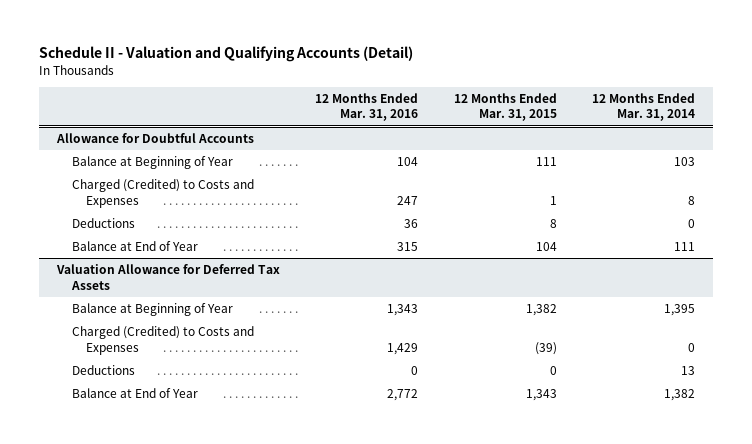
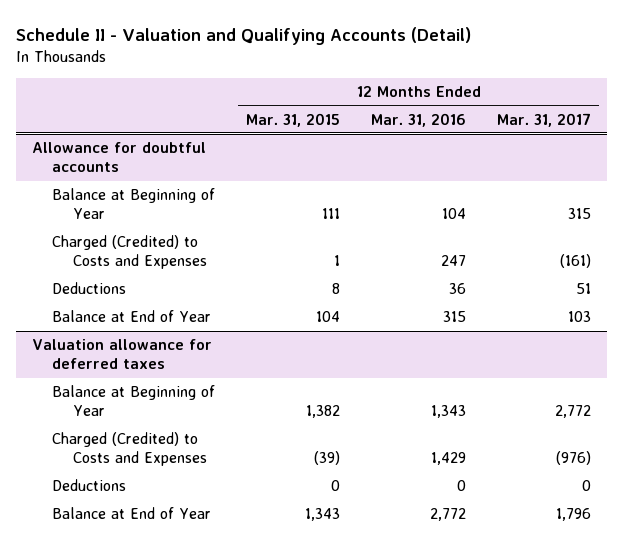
[591,92,695,122] 12 Months Ended Mar. 31, 2014 -> none
none -> [497,112,592,127] Mar. 31, 2017
[55,133,254,144] Allowance for Doubtful Accounts -> [31,142,206,173] Allowance for doubtful accounts
[55,264,280,290] Valuation Allowance for Deferred Tax Assets -> [31,339,212,370] Valuation allowance for deferred taxes

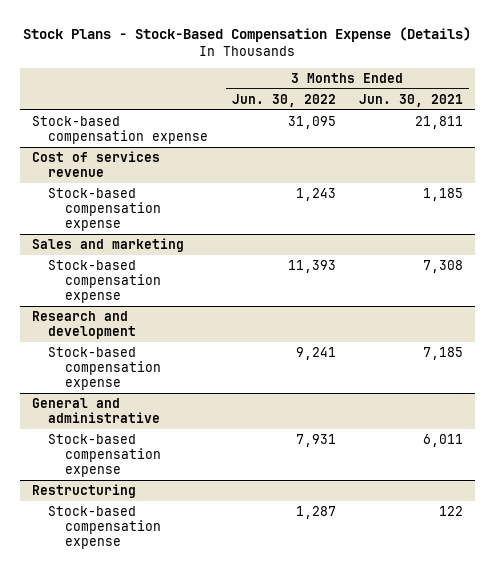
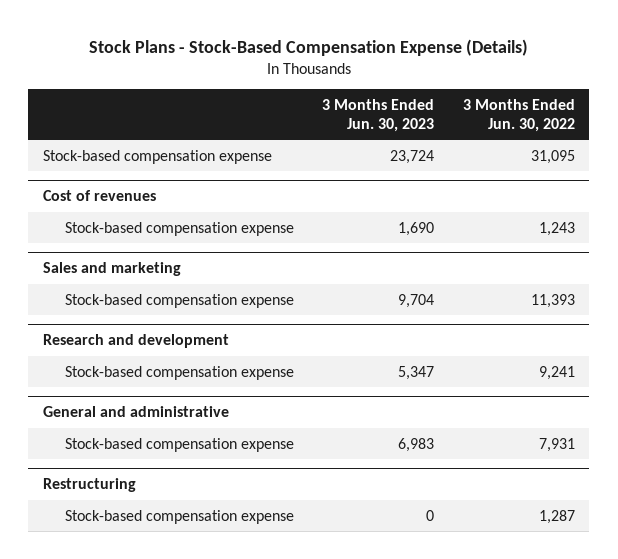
[359,93,464,107] Jun. 30, 2021 -> none
none -> [322,98,435,132] 3 Months Ended Jun. 30, 2023
[31,150,160,178] Cost of services revenue -> [42,190,156,202] Cost of revenues

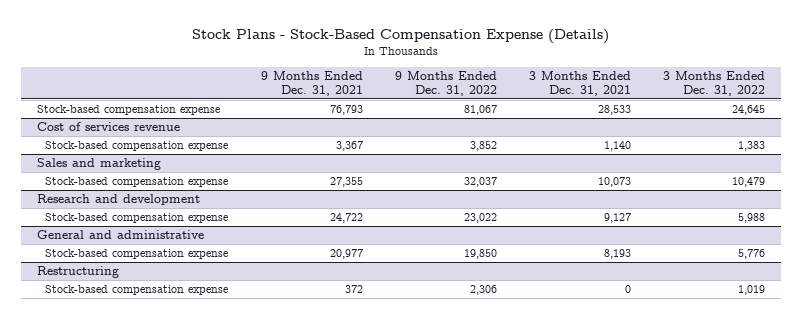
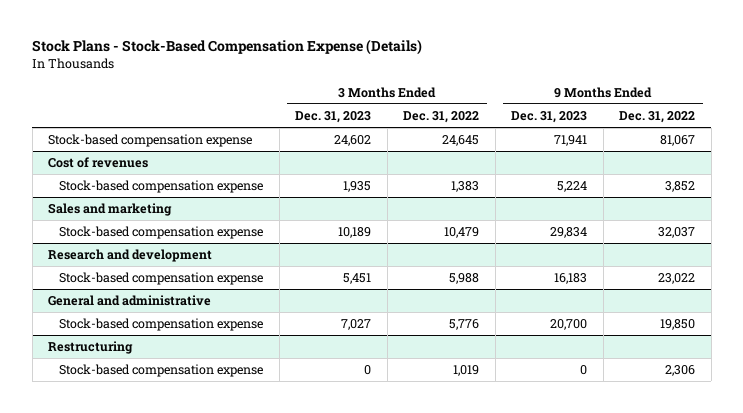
[260,70,363,96] 9 Months Ended Dec. 31, 2021 -> none
[529,70,632,96] 3 Months Ended Dec. 31, 2021 -> none
none -> [295,111,372,124] Dec. 31, 2023
none -> [511,111,588,124] Dec. 31, 2023
[36,122,180,132] Cost of services revenue -> [48,157,149,169] Cost of revenues

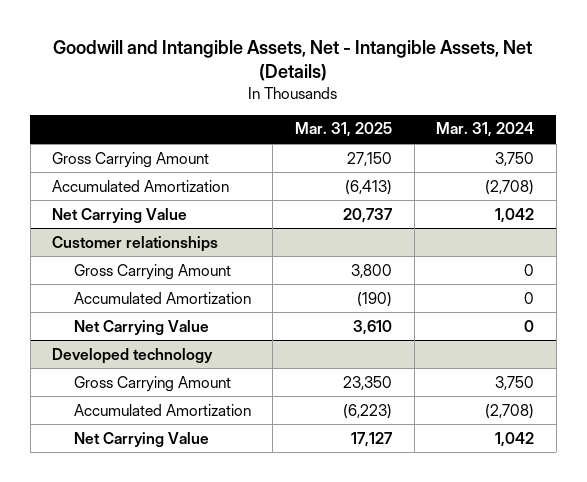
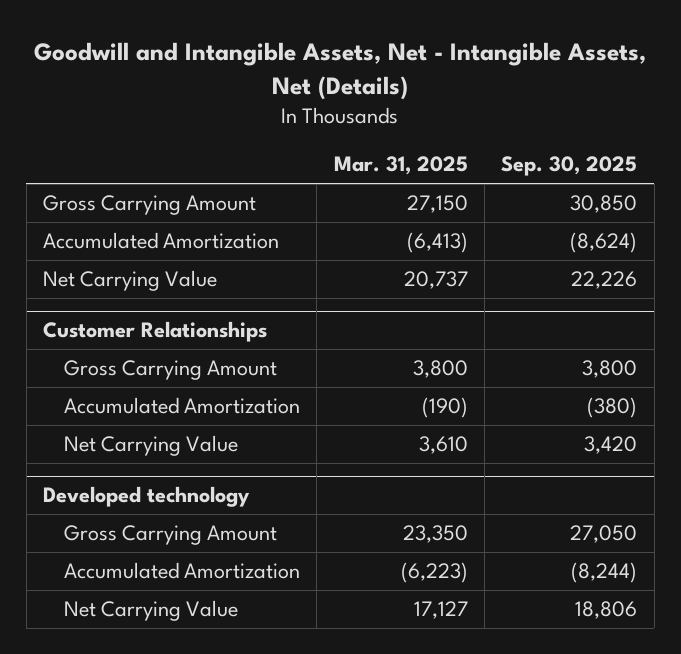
[436,122,535,138] Mar. 31, 2024 -> none
none -> [501,156,638,177] Sep. 30, 2025
[52,235,219,252] Customer relationships -> [43,321,268,343] Customer Relationships

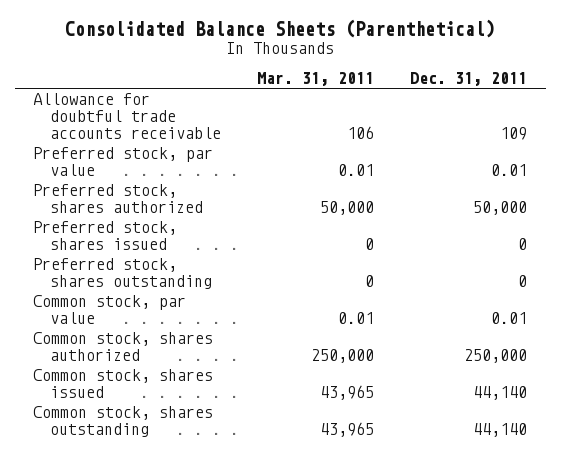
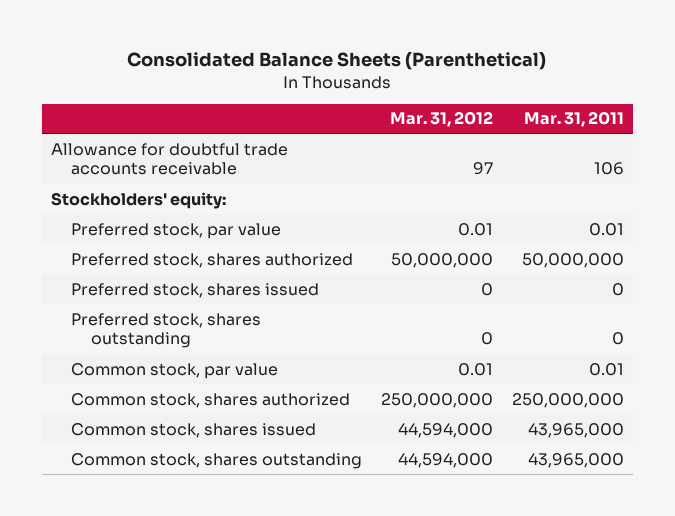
[410,72,528,87] Dec. 31, 2011 -> none
none -> [389,111,493,128] Mar. 31, 2012
none -> [51,191,227,209] Stockholders' equity:
[320,201,375,216] 50,000 -> [521,252,624,268] 50,000,000
[311,349,375,364] 250,000 -> [511,392,624,408] 250,000,000
[320,385,375,401] 43,965 -> [527,422,624,438] 43,965,000
[320,422,375,438] 43,965 -> [527,452,624,468] 43,965,000

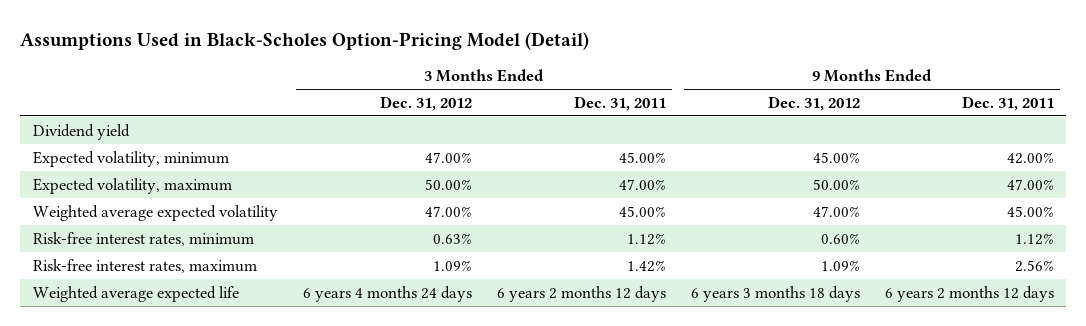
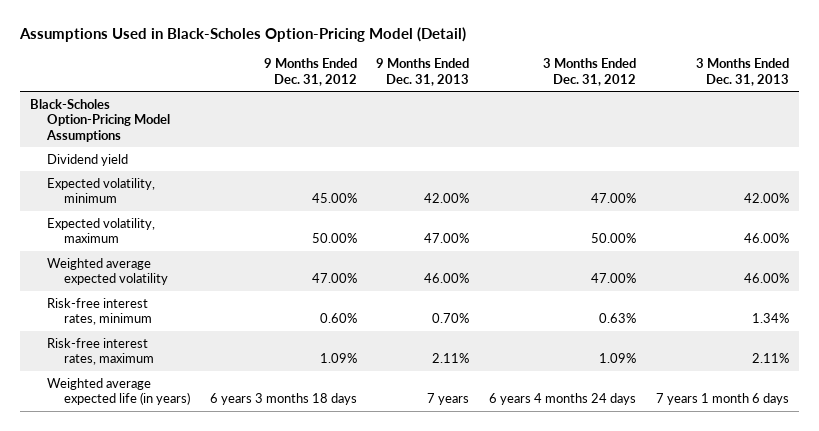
[573,95,666,111] Dec. 31, 2011 -> none
[961,95,1054,111] Dec. 31, 2011 -> none
none -> [376,58,470,86] 9 Months Ended Dec. 31, 2013
none -> [696,58,790,86] 3 Months Ended Dec. 31, 2013
none -> [29,98,170,142] Black-Scholes Option-Pricing Model Assumptions
[32,285,239,302] Weighted average expected life -> [46,377,190,406] Weighted average expected life (in years)

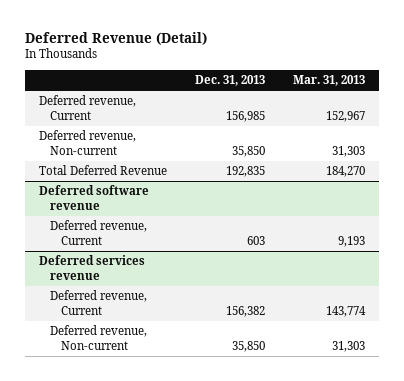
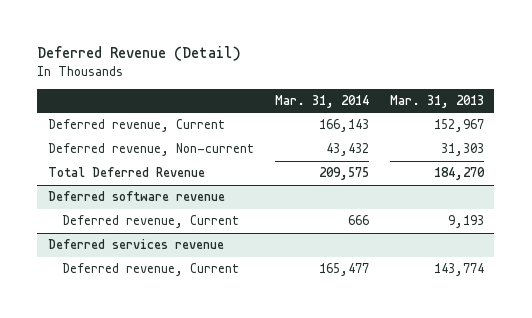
[195,75,266,87] Dec. 31, 2013 -> none
none -> [274,95,369,109] Mar. 31, 2014
[49,325,147,350] Deferred revenue, Non-current -> none

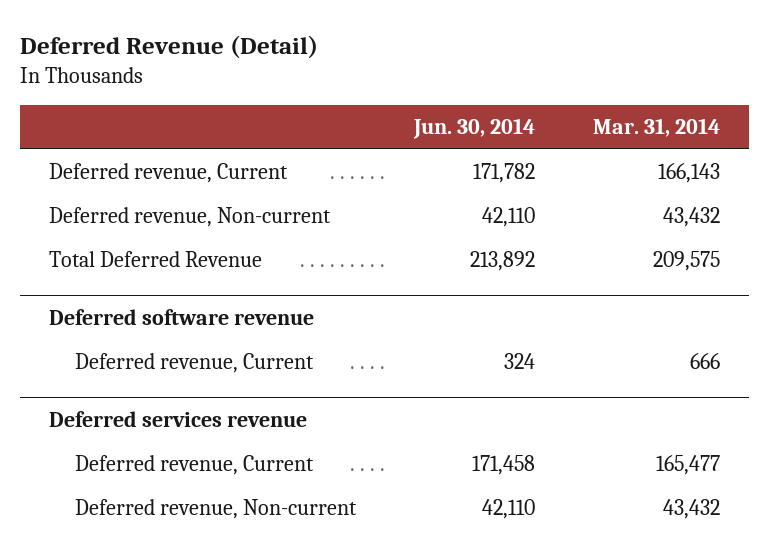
[389,95,484,109] Mar. 31, 2013 -> none
none -> [412,117,535,139] Jun. 30, 2014
none -> [74,499,357,520] Deferred revenue, Non-current

